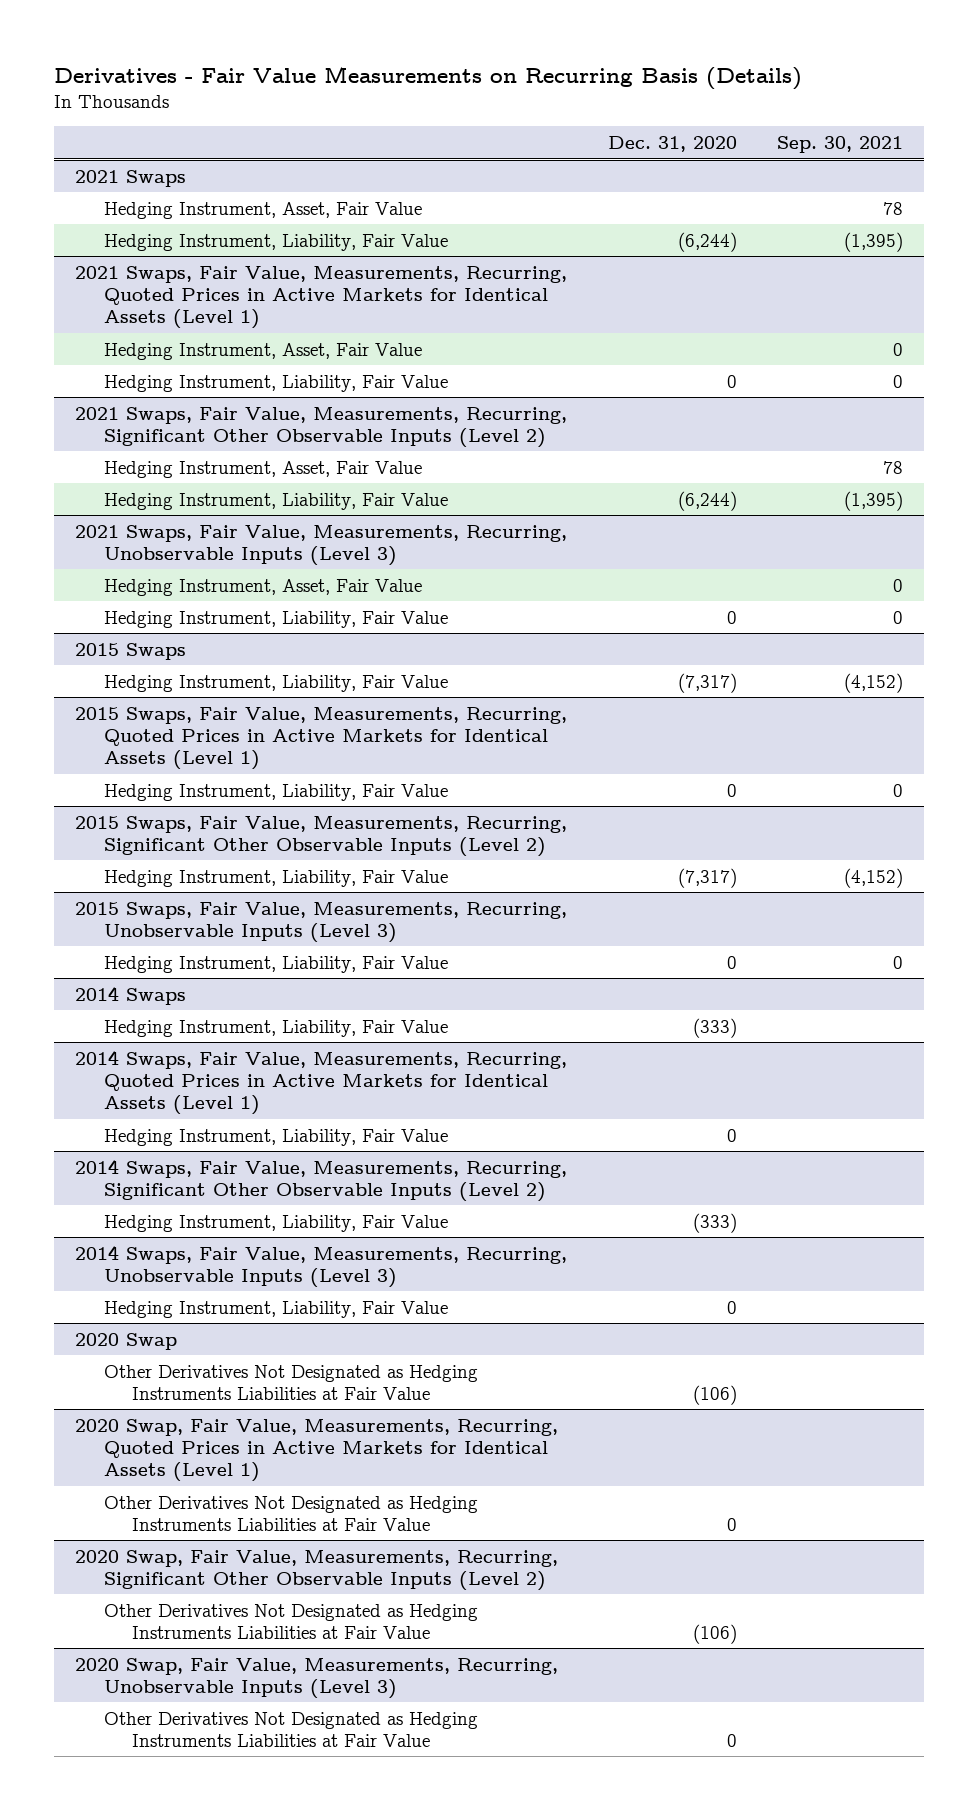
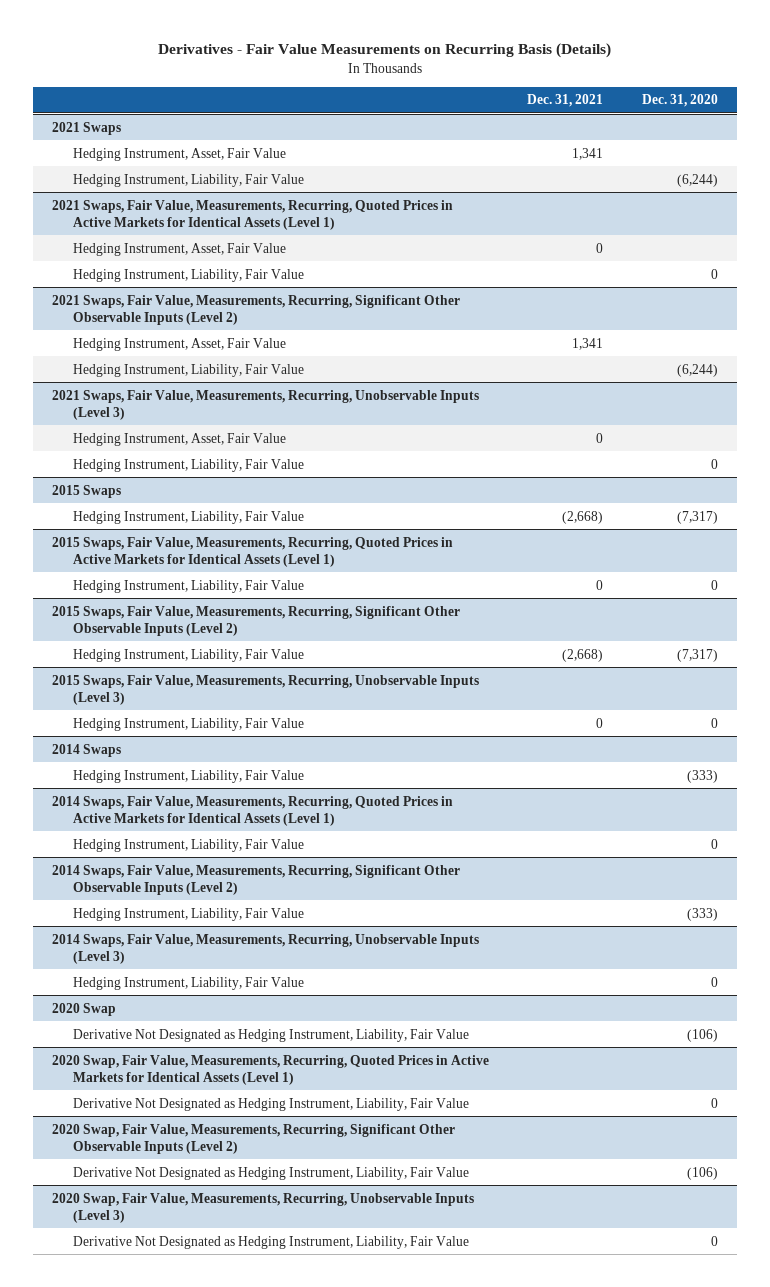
[777,135,904,153] Sep. 30, 2021 -> none
none -> [527,94,604,108] Dec. 31, 2021
[103,1364,478,1400] Other Derivatives Not Designated as Hedging Instruments Liabilities at Fair Value -> [72,1028,469,1042] Derivative Not Designated as Hedging Instrument, Liability, Fair Value
[103,1495,478,1531] Other Derivatives Not Designated as Hedging Instruments Liabilities at Fair Value -> [72,1097,469,1111] Derivative Not Designated as Hedging Instrument, Liability, Fair Value
[103,1603,478,1639] Other Derivatives Not Designated as Hedging Instruments Liabilities at Fair Value -> [72,1166,469,1180] Derivative Not Designated as Hedging Instrument, Liability, Fair Value
[103,1711,478,1747] Other Derivatives Not Designated as Hedging Instruments Liabilities at Fair Value -> [72,1235,469,1249] Derivative Not Designated as Hedging Instrument, Liability, Fair Value

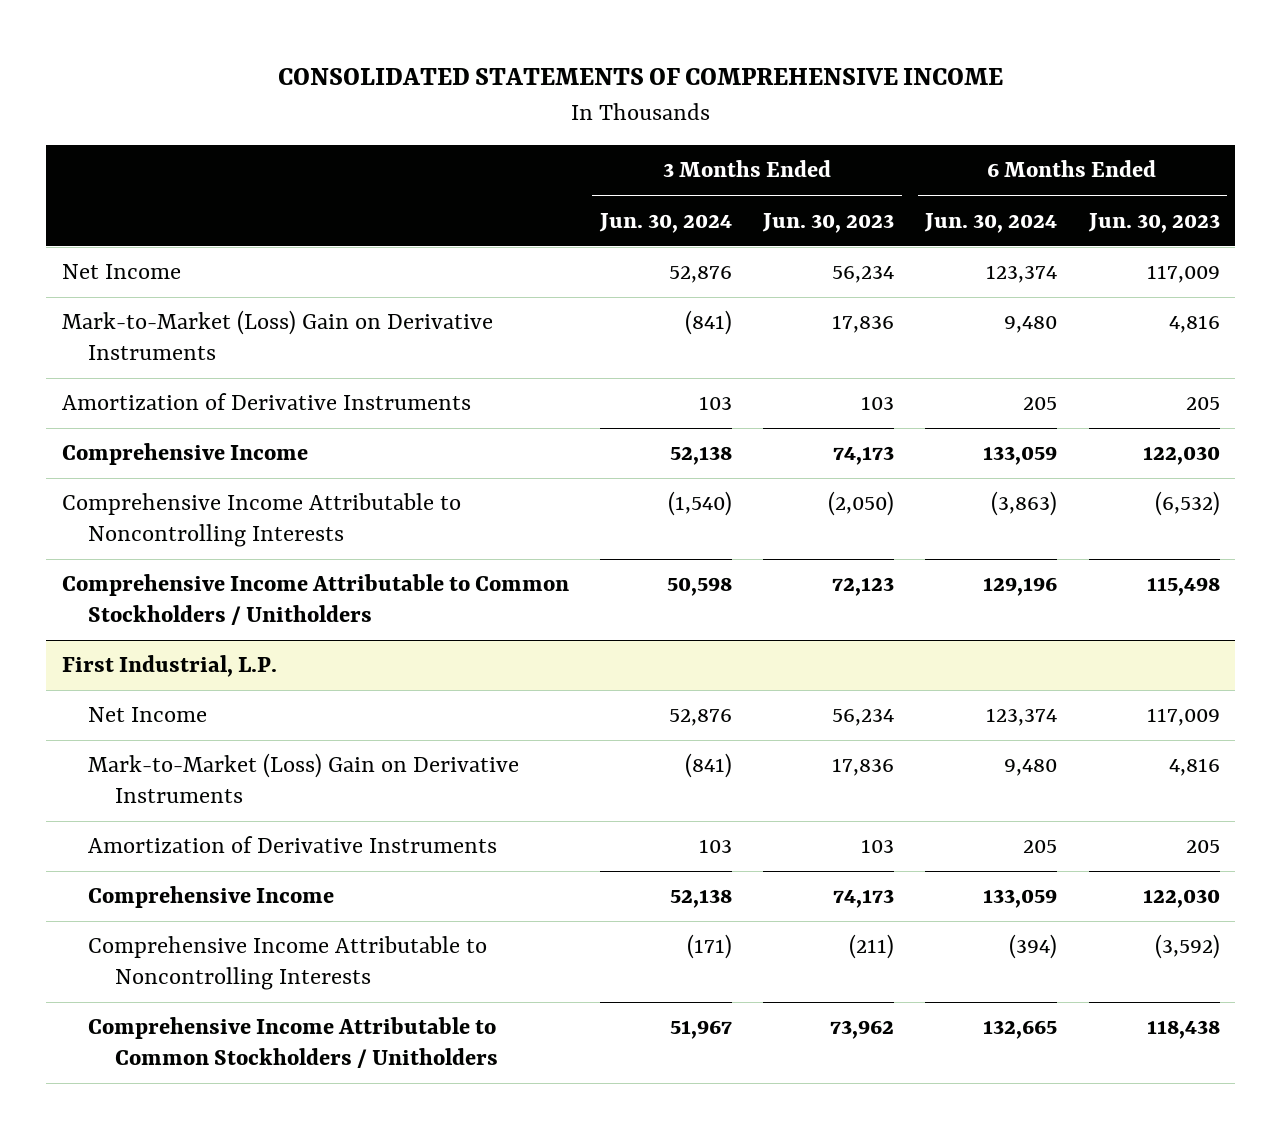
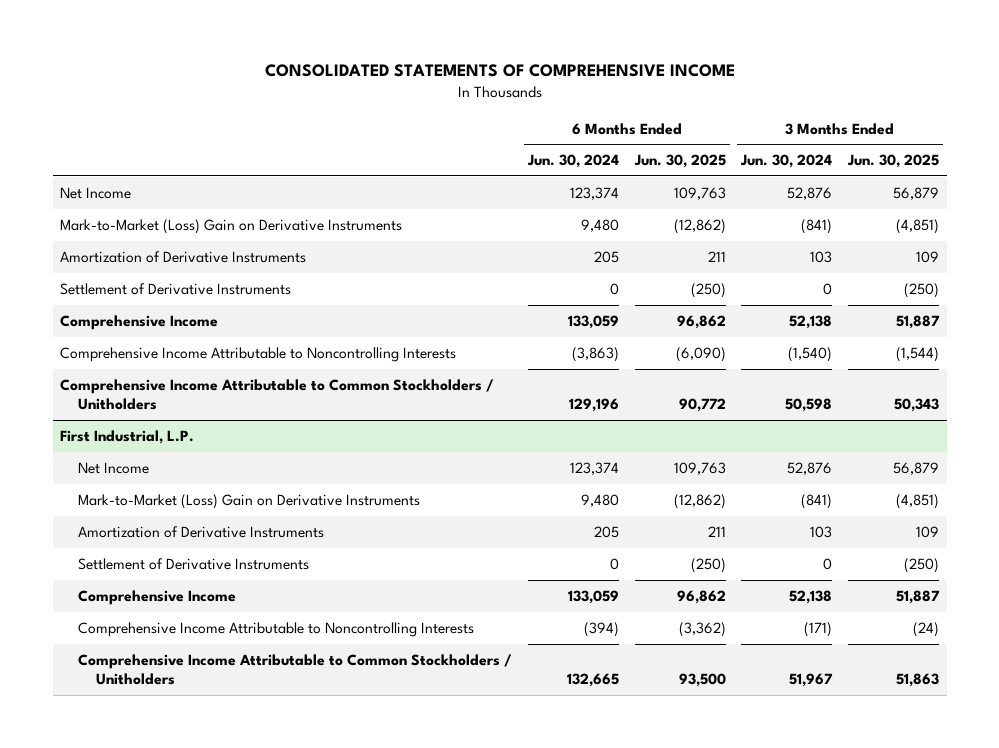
[762,212,895,233] Jun. 30, 2023 -> none
[1087,212,1220,233] Jun. 30, 2023 -> none
none -> [633,154,726,169] Jun. 30, 2025
none -> [846,154,939,169] Jun. 30, 2025
none -> [60,282,292,295] Settlement of Derivative Instruments
none -> [78,557,310,570] Settlement of Derivative Instruments

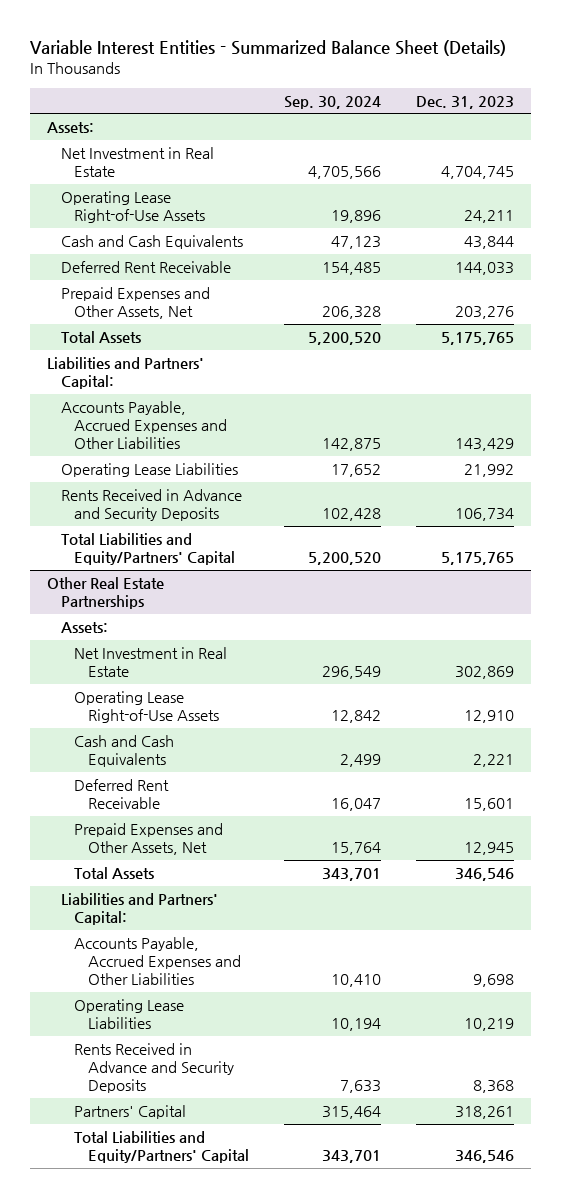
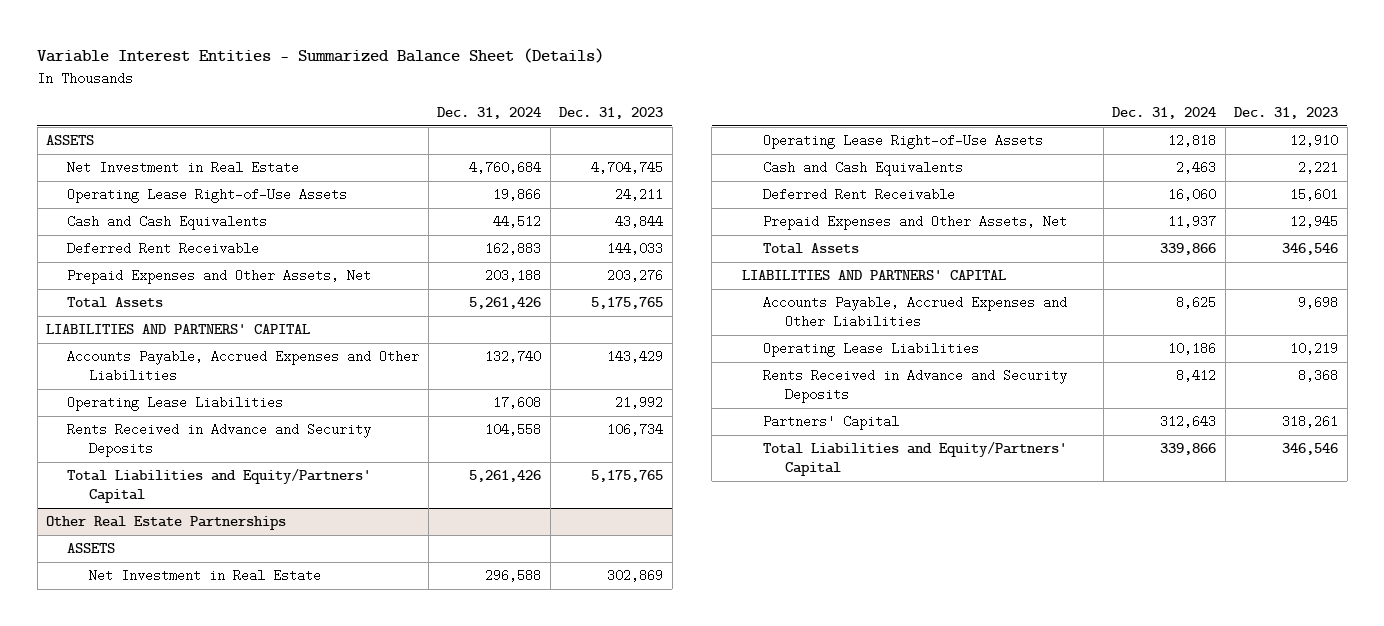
[283,95,381,109] Sep. 30, 2024 -> none
none -> [437,106,542,119] Dec. 31, 2024
[47,121,95,133] Assets: -> [46,135,95,146] ASSETS
[47,356,205,390] Liabilities and Partners' Capital: -> [46,324,311,335] LIABILITIES AND PARTNERS' CAPITAL
[60,621,108,633] Assets: -> [67,543,116,554] ASSETS
[60,892,218,926] Liabilities and Partners' Capital: -> [742,270,1007,281] LIABILITIES AND PARTNERS' CAPITAL

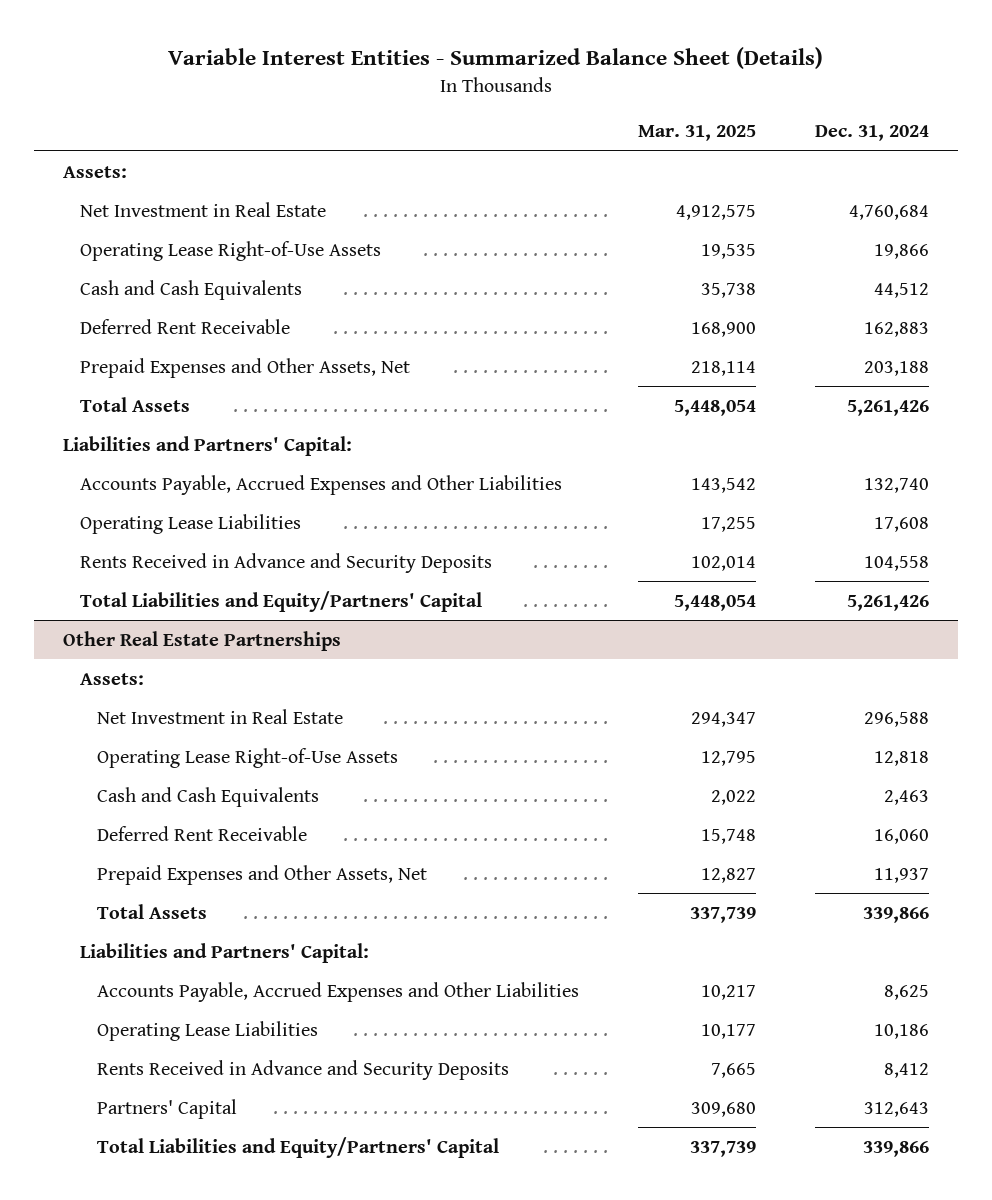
[559,106,664,119] Dec. 31, 2023 -> none
none -> [637,125,756,142] Mar. 31, 2025
[46,135,95,146] ASSETS -> [63,165,128,178] Assets:
[46,324,311,335] LIABILITIES AND PARTNERS' CAPITAL -> [63,435,353,456] Liabilities and Partners' Capital:
[67,543,116,554] ASSETS -> [80,672,145,685] Assets:
[742,270,1007,281] LIABILITIES AND PARTNERS' CAPITAL -> [80,942,370,963] Liabilities and Partners' Capital:

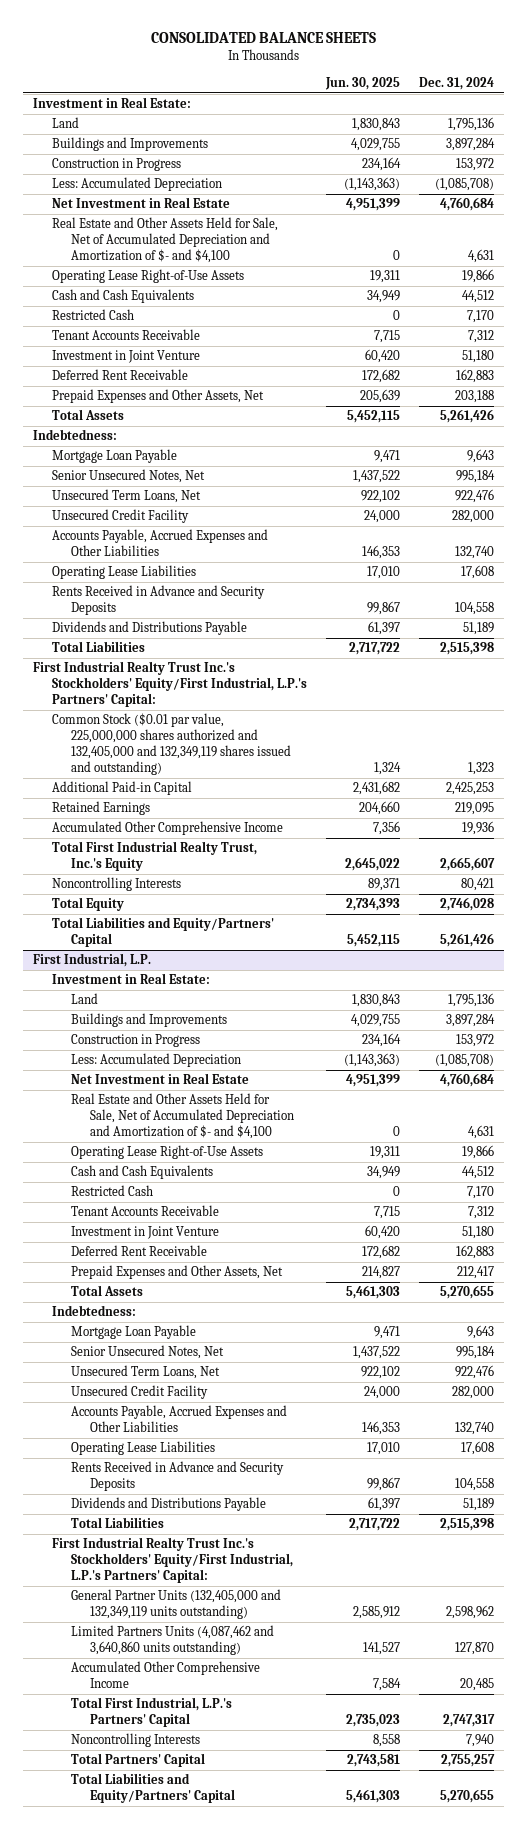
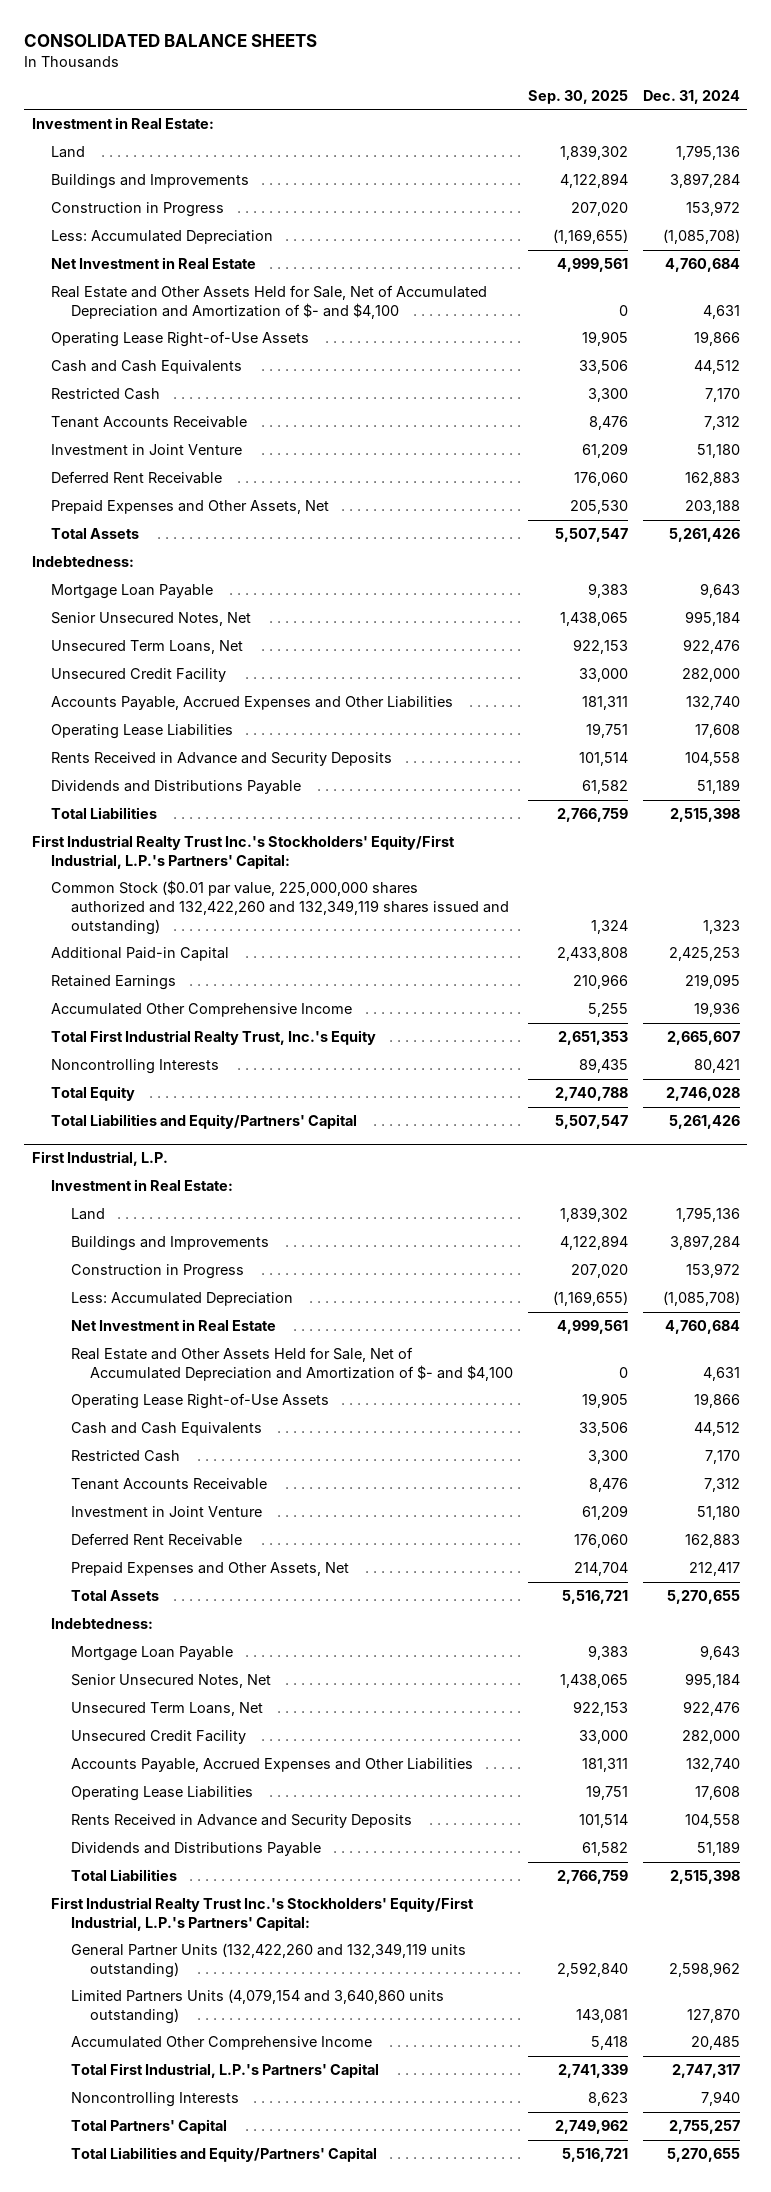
[325,77,401,91] Jun. 30, 2025 -> none
none -> [527,89,628,104] Sep. 30, 2025
[51,713,291,776] Common Stock ($0.01 par value, 225,000,000 shares authorized and 132,405,000 and 132,349,119 shares issued and outstanding) -> [51,880,509,935] Common Stock ($0.01 par value, 225,000,000 shares authorized and 132,422,260 and 132,349,119 shares issued and outstanding)
[70,1589,281,1620] General Partner Units (132,405,000 and 132,349,119 units outstanding) -> [70,1943,466,1978] General Partner Units (132,422,260 and 132,349,119 units outstanding)
[70,1625,274,1656] Limited Partners Units (4,087,462 and 3,640,860 units outstanding) -> [70,1989,444,2024] Limited Partners Units (4,079,154 and 3,640,860 units outstanding)

